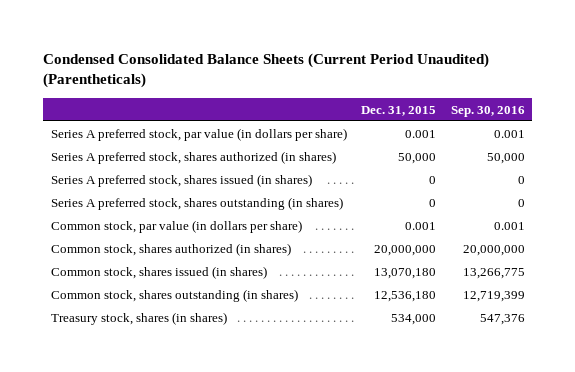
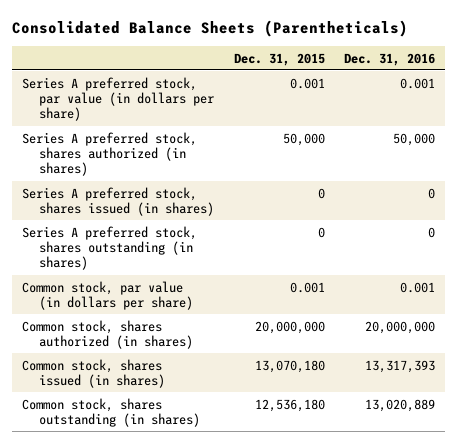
[43,52,490,89] Condensed Consolidated Balance Sheets (Current Period Unaudited) (Parentheticals) -> [12,19,409,37] Consolidated Balance Sheets (Parentheticals)
[450,105,525,117] Sep. 30, 2016 -> none
none -> [344,52,436,66] Dec. 31, 2016
[50,311,227,325] Treasury stock, shares (in shares) -> none

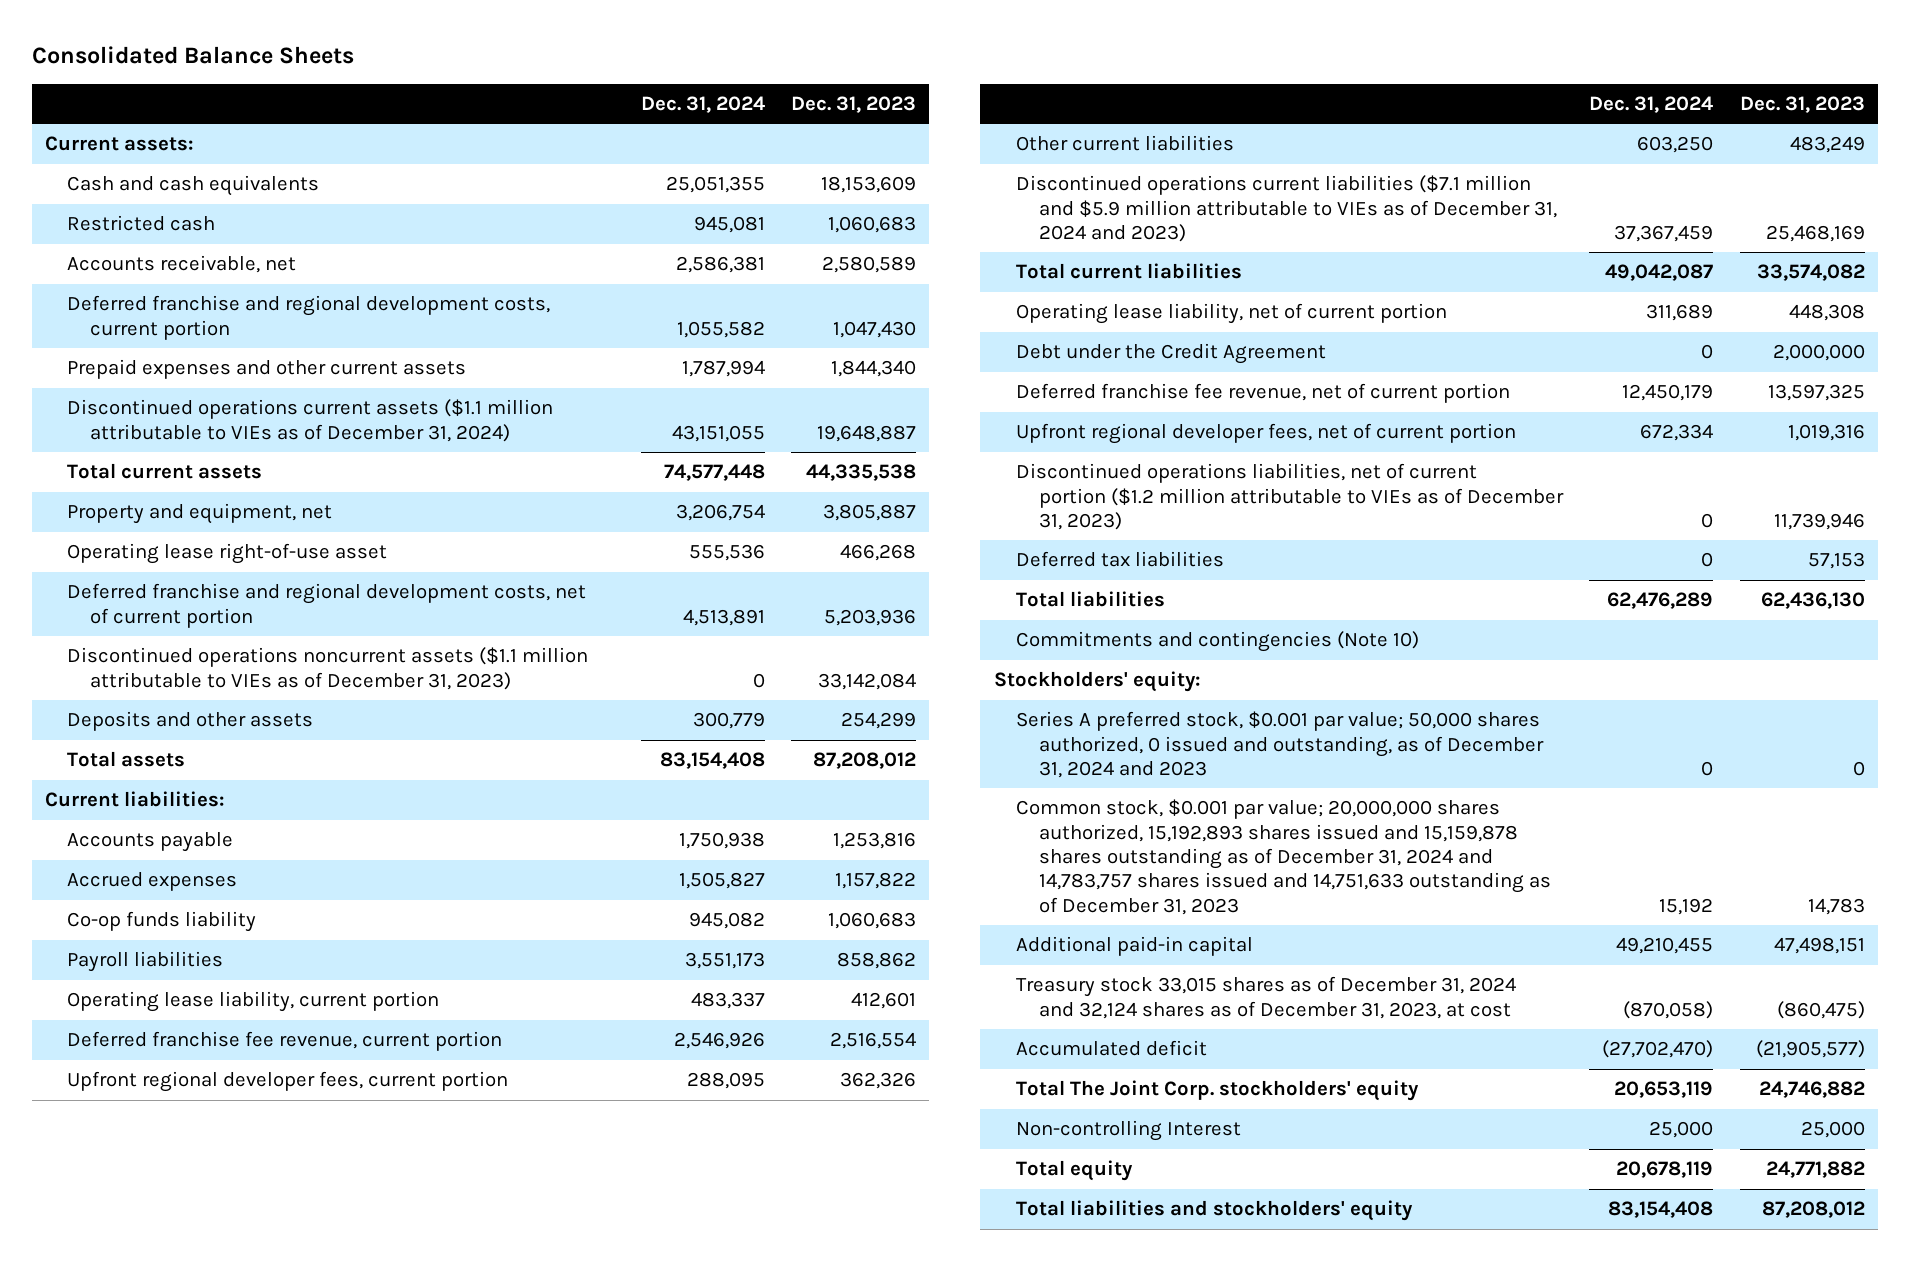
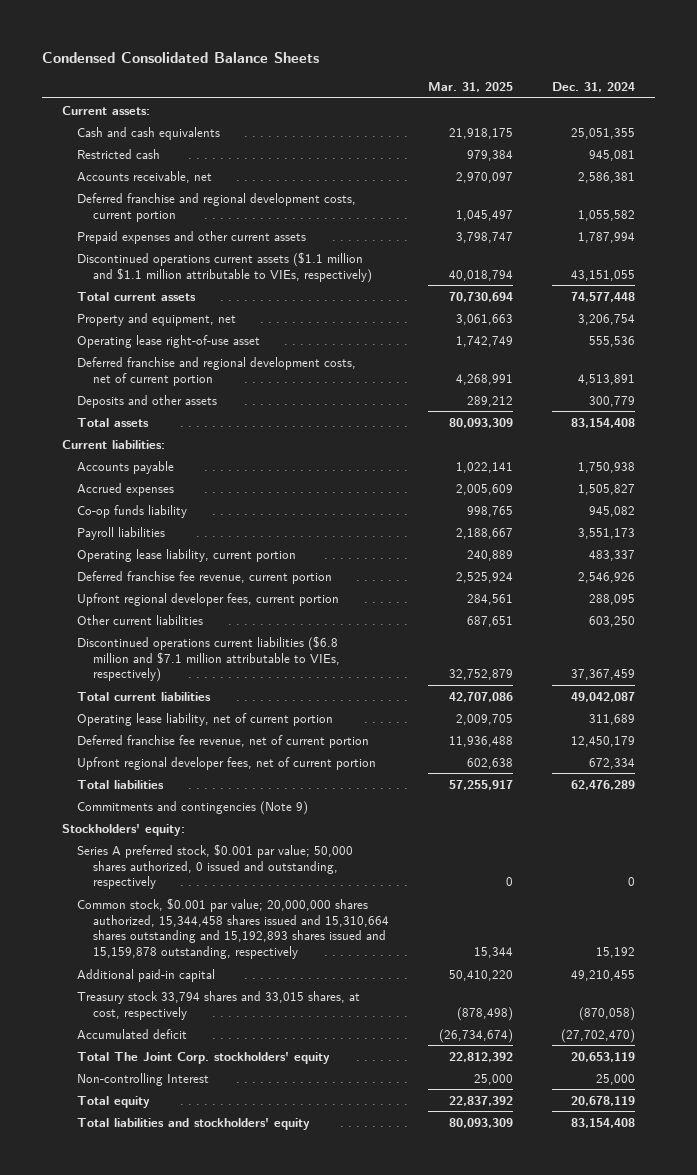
[31,46,354,65] Consolidated Balance Sheets -> [42,51,320,63] Condensed Consolidated Balance Sheets
[791,95,917,113] Dec. 31, 2023 -> none
none -> [428,82,514,93] Mar. 31, 2025
[67,399,554,442] Discontinued operations current assets ($1.1 million attributable to VIEs as of December 31, 2024) -> [77,251,372,283] Discontinued operations current assets ($1.1 million and $1.1 million attributable to VIEs, respectively)
[67,647,589,690] Discontinued operations noncurrent assets ($1.1 million attributable to VIEs as of December 31, 2023) -> none
[1016,175,1557,243] Discontinued operations current liabilities ($7.1 million and $5.9 million attributable to VIEs as of December 31, 2024 and 2023) -> [77,635,340,683] Discontinued operations current liabilities ($6.8 million and $7.1 million attributable to VIEs, respectively)
[1016,343,1327,365] Debt under the Credit Agreement -> none
[1016,463,1564,531] Discontinued operations liabilities, net of current portion ($1.2 million attributable to VIEs as of December 31, 2023) -> none
[1016,551,1225,568] Deferred tax liabilities -> none
[1016,631,1420,653] Commitments and contingencies (Note 10) -> [77,800,309,815] Commitments and contingencies (Note 9)
[1016,711,1544,779] Series A preferred stock, $0.001 par value; 50,000 shares authorized, 0 issued and outstanding, as of December 31, 2024 and 2023 -> [77,843,354,890] Series A preferred stock, $0.001 par value; 50,000 shares authorized, 0 issued and outstanding, respectively
[1016,799,1551,915] Common stock, $0.001 par value; 20,000,000 shares authorized, 15,192,893 shares issued and 15,159,878 shares outstanding as of December 31, 2024 and 14,783,757 shares issued and 14,751,633 outstanding as of December 31, 2023 -> [77,897,389,960] Common stock, $0.001 par value; 20,000,000 shares authorized, 15,344,458 shares issued and 15,310,664 shares outstanding and 15,192,893 shares issued and 15,159,878 outstanding, respectively
[1016,976,1517,1019] Treasury stock 33,015 shares as of December 31, 2024 and 32,124 shares as of December 31, 2023, at cost -> [77,990,361,1020] Treasury stock 33,794 shares and 33,015 shares, at cost, respectively

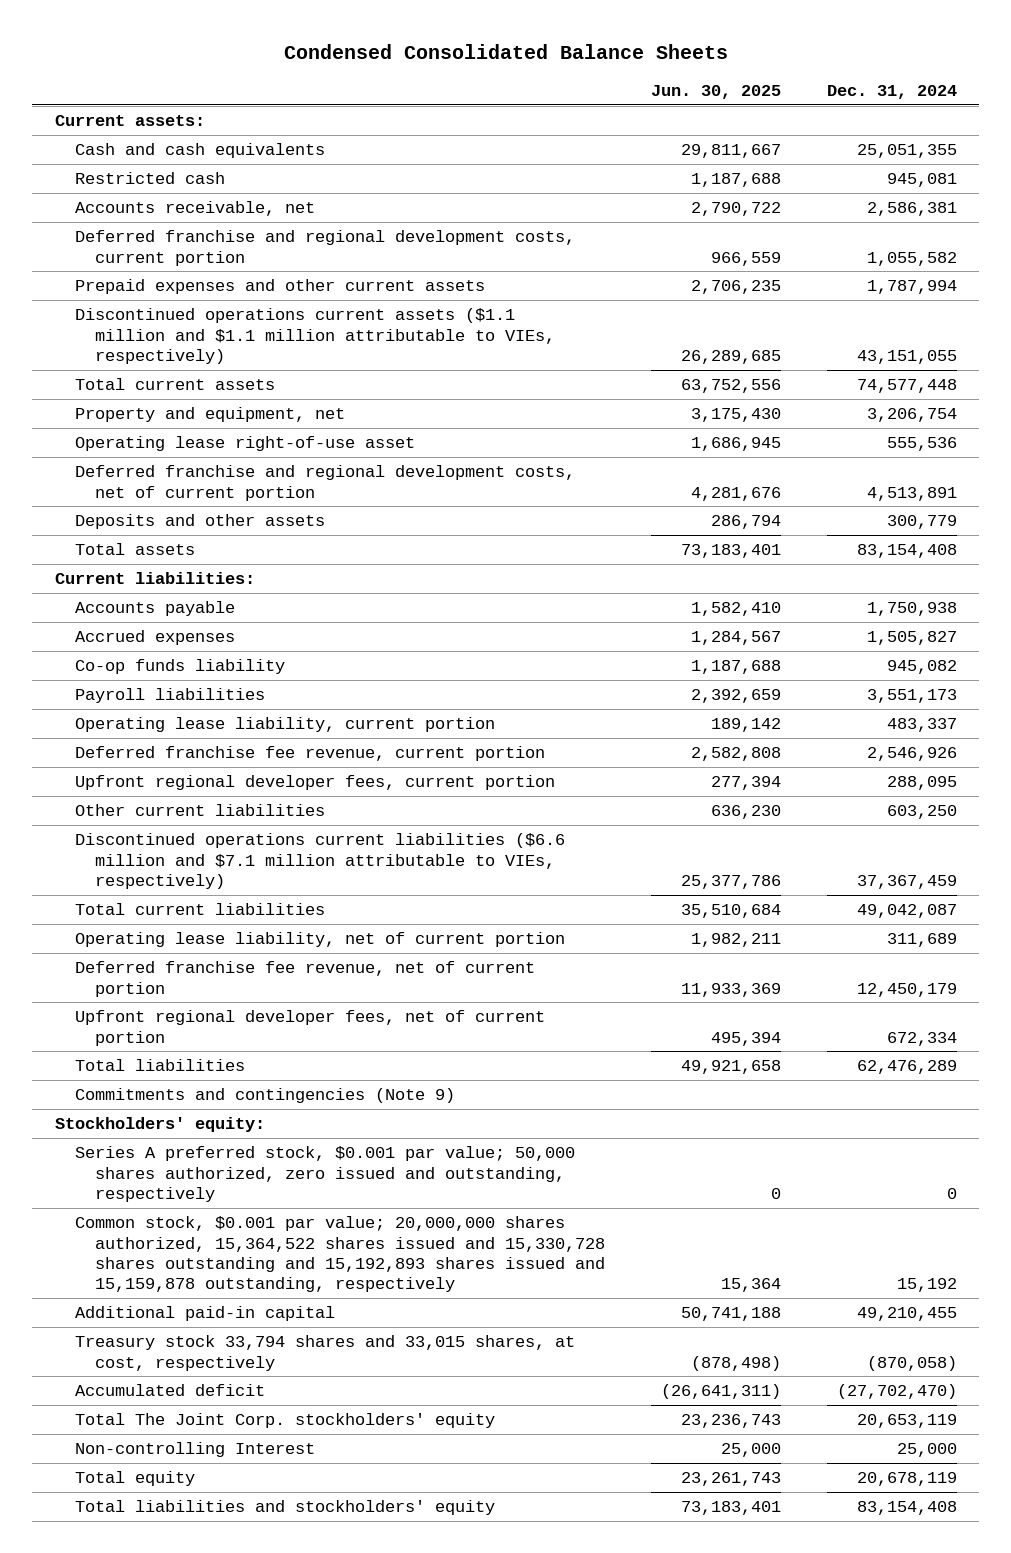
[428,82,514,93] Mar. 31, 2025 -> none
none -> [650,84,781,99] Jun. 30, 2025
[77,635,340,683] Discontinued operations current liabilities ($6.8 million and $7.1 million attributable to VIEs, respectively) -> [75,833,566,889] Discontinued operations current liabilities ($6.6 million and $7.1 million attributable to VIEs, respectively)
[77,843,354,890] Series A preferred stock, $0.001 par value; 50,000 shares authorized, 0 issued and outstanding, respectively -> [75,1146,576,1202] Series A preferred stock, $0.001 par value; 50,000 shares authorized, zero issued and outstanding, respectively
[77,897,389,960] Common stock, $0.001 par value; 20,000,000 shares authorized, 15,344,458 shares issued and 15,310,664 shares outstanding and 15,192,893 shares issued and 15,159,878 outstanding, respectively -> [75,1216,606,1293] Common stock, $0.001 par value; 20,000,000 shares authorized, 15,364,522 shares issued and 15,330,728 shares outstanding and 15,192,893 shares issued and 15,159,878 outstanding, respectively

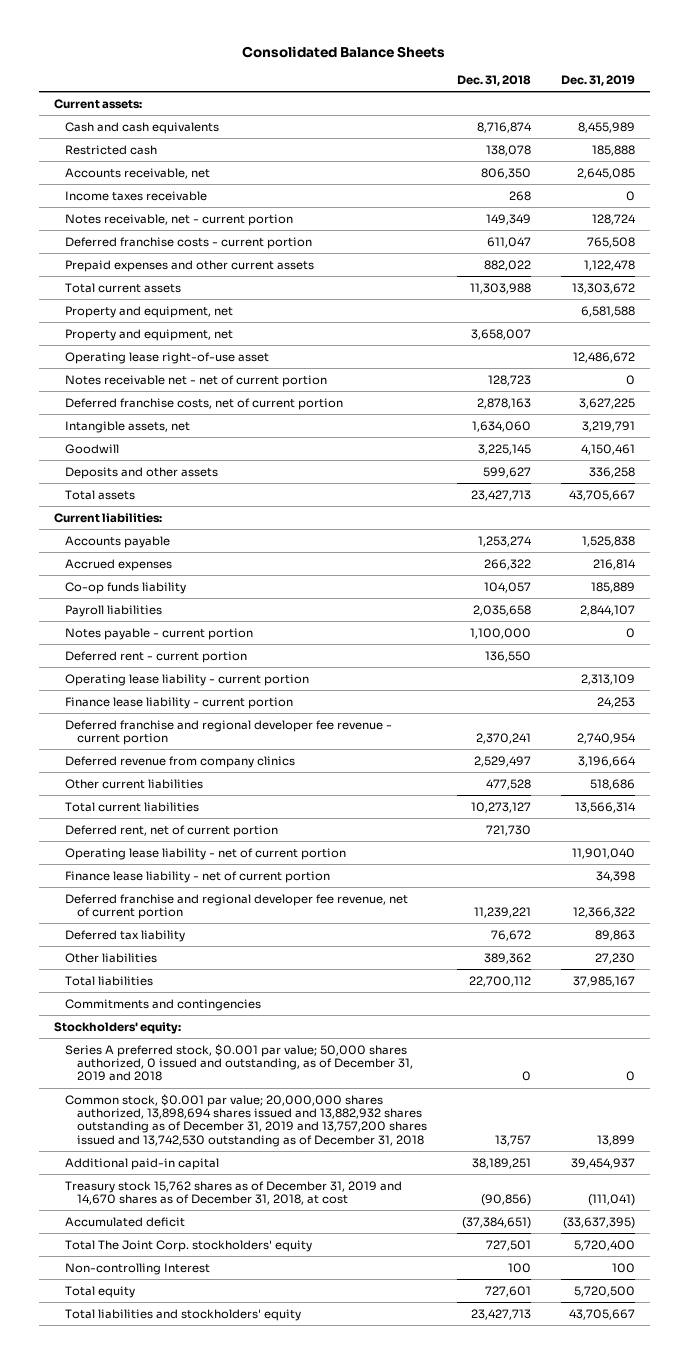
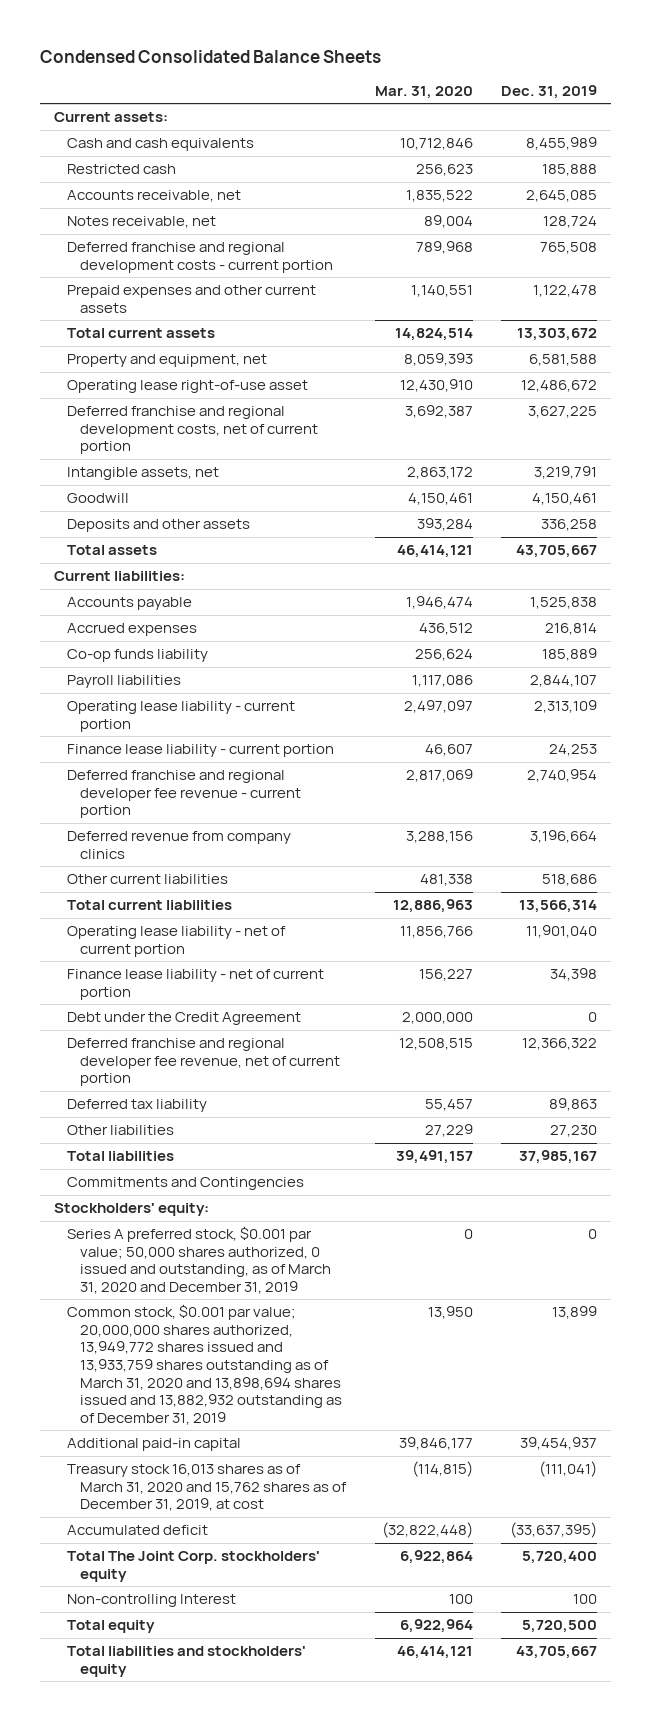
[242,46,446,59] Consolidated Balance Sheets -> [39,49,381,63] Condensed Consolidated Balance Sheets
[456,75,531,87] Dec. 31, 2018 -> none
none -> [374,85,473,99] Mar. 31, 2020
[65,190,208,201] Income taxes receivable -> none
[65,213,294,226] Notes receivable, net - current portion -> [67,216,217,229] Notes receivable, net
[65,236,313,249] Deferred franchise costs - current portion -> [67,242,334,273] Deferred franchise and regional development costs - current portion
[65,328,234,341] Property and equipment, net -> none
[65,374,328,387] Notes receivable net - net of current portion -> none
[65,397,344,410] Deferred franchise costs, net of current portion -> [67,406,319,455] Deferred franchise and regional development costs, net of current portion
[65,627,254,640] Notes payable - current portion -> none
[65,650,248,663] Deferred rent - current portion -> none
[65,824,279,837] Deferred rent, net of current portion -> none
none -> [67,1012,302,1026] Debt under the Credit Agreement
[65,998,262,1011] Commitments and contingencies -> [67,1177,305,1191] Commitments and Contingencies
[65,1043,413,1082] Series A preferred stock, $0.001 par value; 50,000 shares authorized, 0 issued and outstanding, as of December 31, 2019 and 2018 -> [67,1226,332,1295] Series A preferred stock, $0.001 par value; 50,000 shares authorized, 0 issued and outstanding, as of March 31, 2020 and December 31, 2019
[65,1093,427,1147] Common stock, $0.001 par value; 20,000,000 shares authorized, 13,898,694 shares issued and 13,882,932 shares outstanding as of December 31, 2019 and 13,757,200 shares issued and 13,742,530 outstanding as of December 31, 2018 -> [67,1304,343,1425] Common stock, $0.001 par value; 20,000,000 shares authorized, 13,949,772 shares issued and 13,933,759 shares outstanding as of March 31, 2020 and 13,898,694 shares issued and 13,882,932 outstanding as of December 31, 2019
[65,1180,403,1206] Treasury stock 15,762 shares as of December 31, 2019 and 14,670 shares as of December 31, 2018, at cost -> [67,1464,348,1512] Treasury stock 16,013 shares as of March 31, 2020 and 15,762 shares as of December 31, 2019, at cost

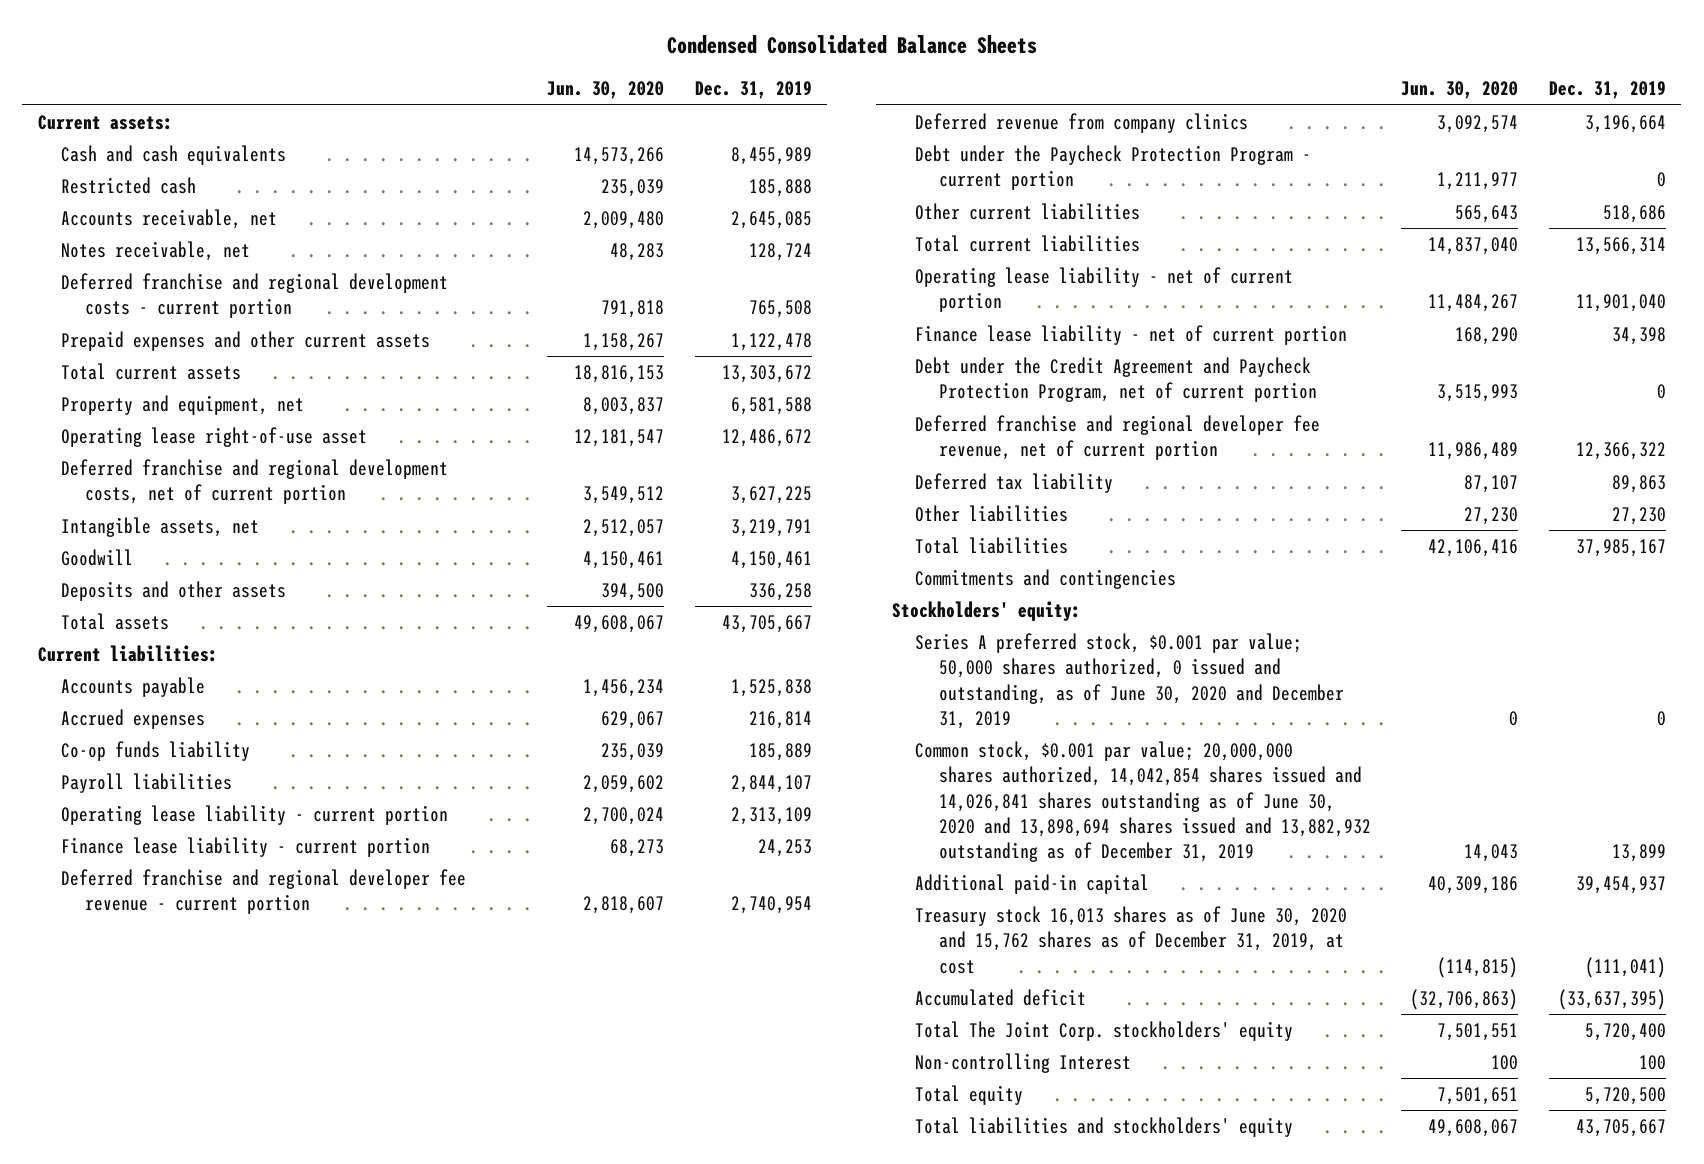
[374,85,473,99] Mar. 31, 2020 -> none
none -> [547,81,665,100] Jun. 30, 2020
none -> [915,145,1312,191] Debt under the Paycheck Protection Program - current portion
[67,1012,302,1026] Debt under the Credit Agreement -> [915,357,1317,403] Debt under the Credit Agreement and Paycheck Protection Program, net of current portion
[67,1177,305,1191] Commitments and Contingencies -> [915,569,1177,590] Commitments and contingencies
[67,1226,332,1295] Series A preferred stock, $0.001 par value; 50,000 shares authorized, 0 issued and outstanding, as of March 31, 2020 and December 31, 2019 -> [915,633,1344,729] Series A preferred stock, $0.001 par value; 50,000 shares authorized, 0 issued and outstanding, as of June 30, 2020 and December 31, 2019
[67,1304,343,1425] Common stock, $0.001 par value; 20,000,000 shares authorized, 13,949,772 shares issued and 13,933,759 shares outstanding as of March 31, 2020 and 13,898,694 shares issued and 13,882,932 outstanding as of December 31, 2019 -> [915,741,1371,863] Common stock, $0.001 par value; 20,000,000 shares authorized, 14,042,854 shares issued and 14,026,841 shares outstanding as of June 30, 2020 and 13,898,694 shares issued and 13,882,932 outstanding as of December 31, 2019
[67,1464,348,1512] Treasury stock 16,013 shares as of March 31, 2020 and 15,762 shares as of December 31, 2019, at cost -> [915,906,1348,974] Treasury stock 16,013 shares as of June 30, 2020 and 15,762 shares as of December 31, 2019, at cost

